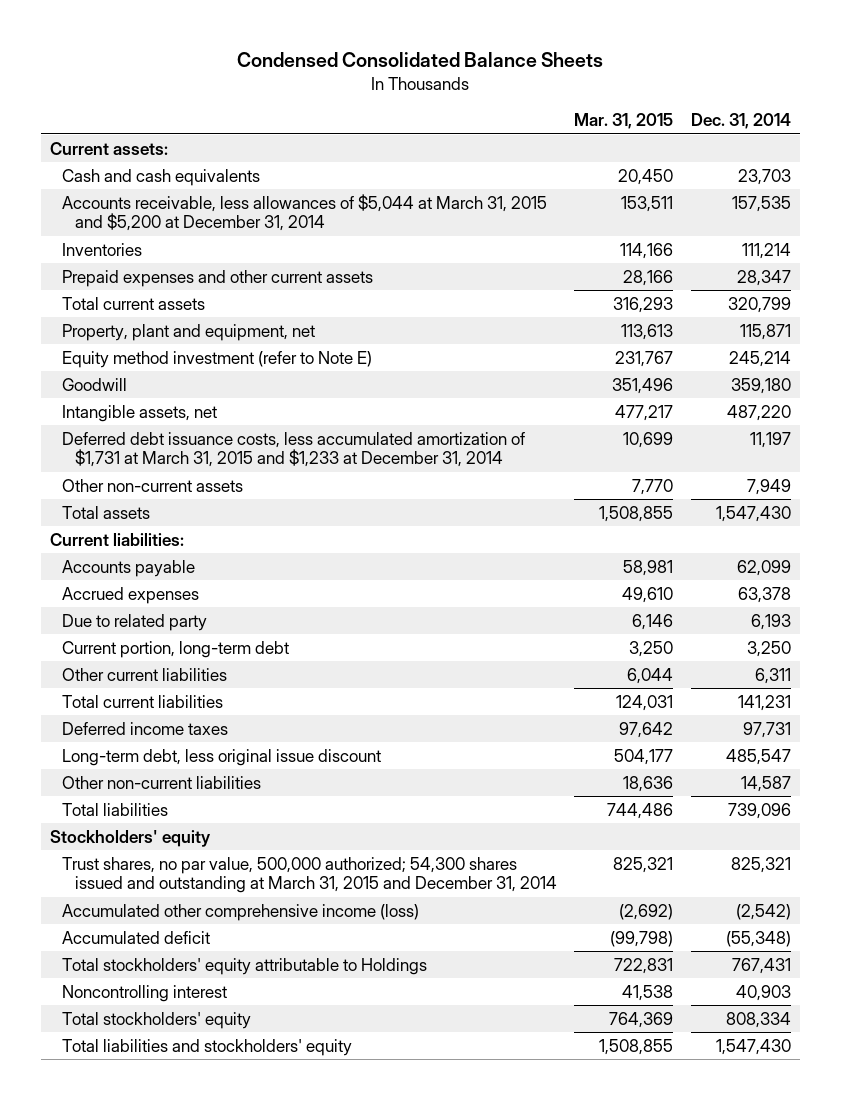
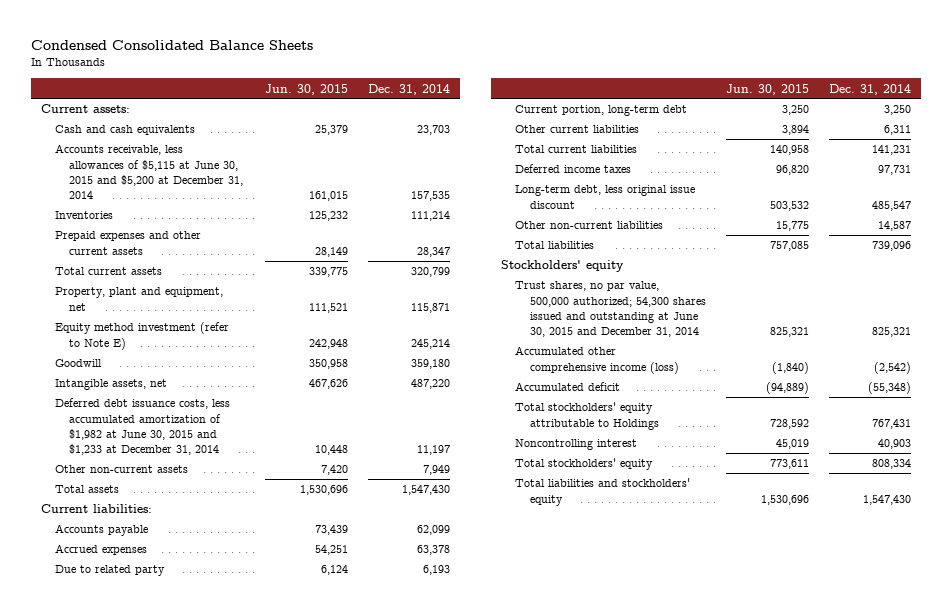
[574,113,674,130] Mar. 31, 2015 -> none
none -> [265,83,349,95] Jun. 30, 2015
[62,193,548,232] Accounts receivable, less allowances of $5,044 at March 31, 2015 and $5,200 at December 31, 2014 -> [55,144,244,200] Accounts receivable, less allowances of $5,115 at June 30, 2015 and $5,200 at December 31, 2014
[62,431,526,468] Deferred debt issuance costs, less accumulated amortization of $1,731 at March 31, 2015 and $1,233 at December 31, 2014 -> [55,398,231,456] Deferred debt issuance costs, less accumulated amortization of $1,982 at June 30, 2015 and $1,233 at December 31, 2014
[62,856,557,894] Trust shares, no par value, 500,000 authorized; 54,300 shares issued and outstanding at March 31, 2015 and December 31, 2014 -> [515,281,706,338] Trust shares, no par value, 500,000 authorized; 54,300 shares issued and outstanding at June 30, 2015 and December 31, 2014

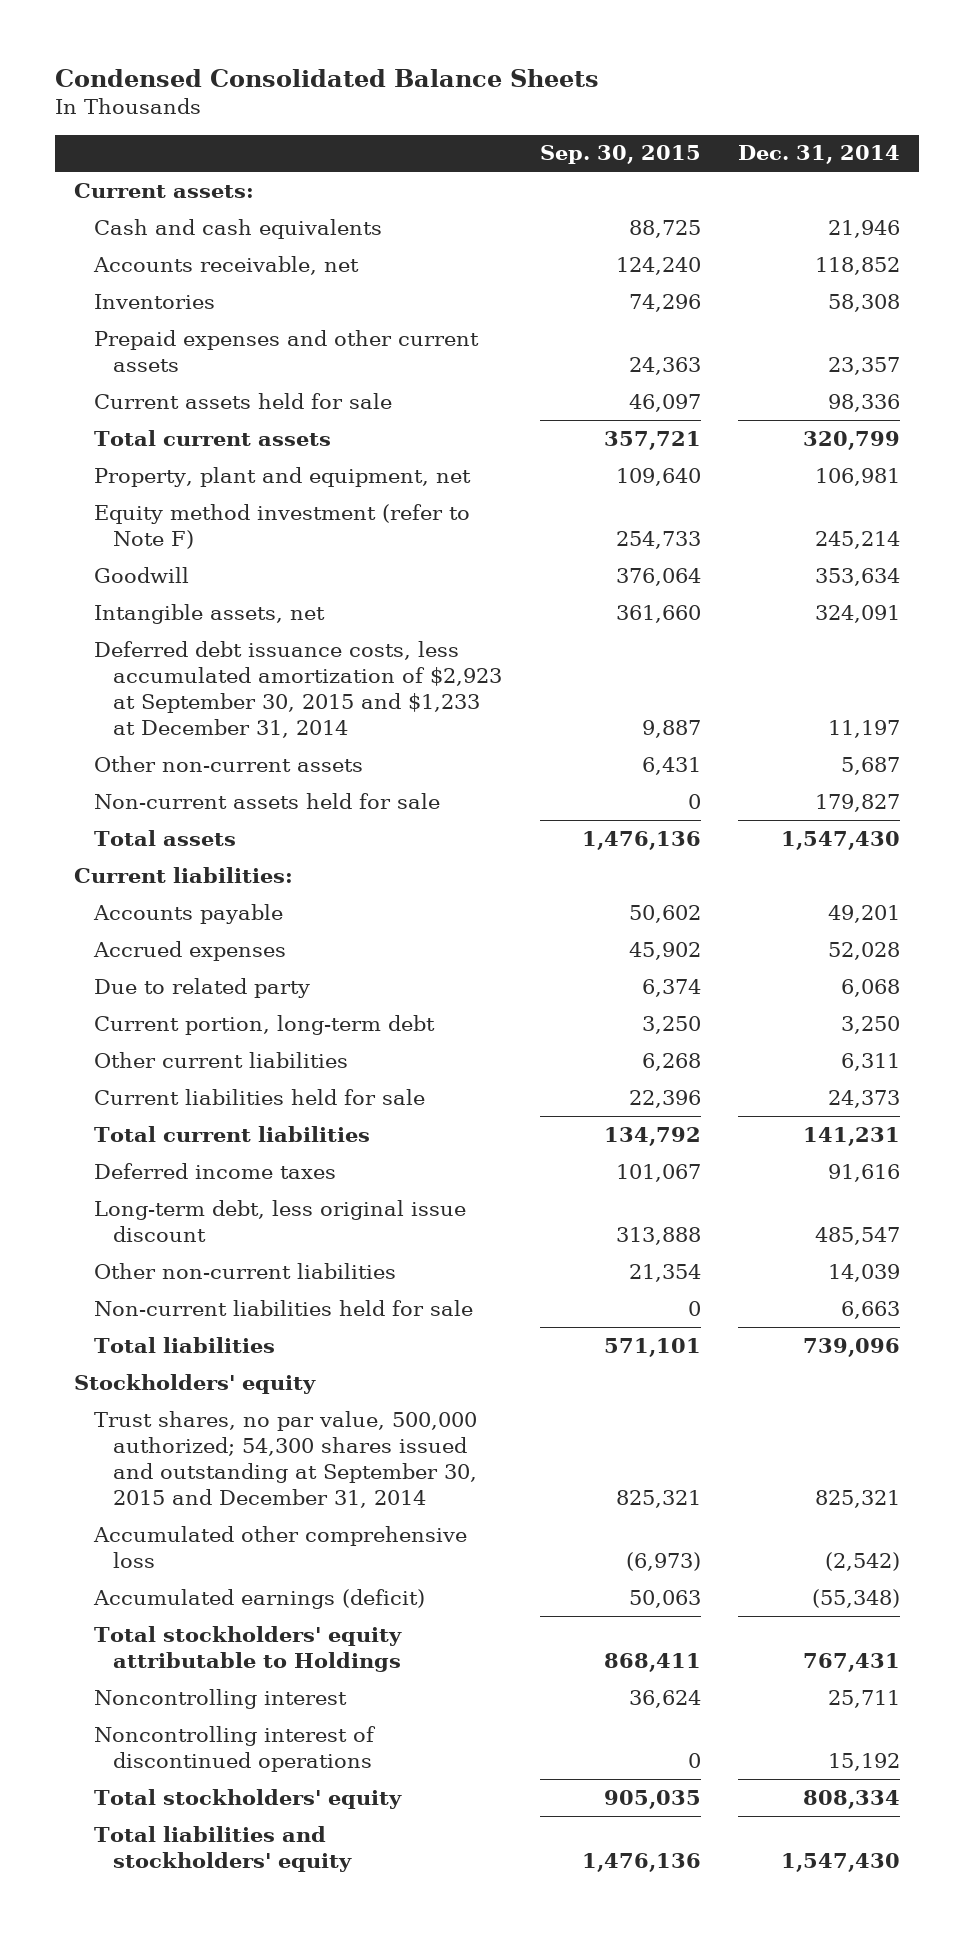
[265,83,349,95] Jun. 30, 2015 -> none
none -> [539,145,701,165] Sep. 30, 2015
[55,144,244,200] Accounts receivable, less allowances of $5,115 at June 30, 2015 and $5,200 at December 31, 2014 -> none
[417,125,451,136] 23,703 -> [828,219,901,238] 21,946
none -> [92,255,359,275] Accounts receivable, net
[411,211,451,222] 111,214 -> [828,293,901,312] 58,308
[417,246,451,257] 28,347 -> [828,356,901,375] 23,357
none -> [93,392,392,409] Current assets held for sale
[411,302,451,313] 115,871 -> [815,467,901,486] 106,981
[55,322,230,350] Equity method investment (refer to Note E) -> [93,503,470,549] Equity method investment (refer to Note F)
[411,359,451,370] 359,180 -> [815,567,901,586] 353,634
[411,379,451,390] 487,220 -> [815,604,901,623] 324,091
[55,398,231,456] Deferred debt issuance costs, less accumulated amortization of $1,982 at June 30, 2015 and $1,233 at December 31, 2014 -> [93,640,502,739] Deferred debt issuance costs, less accumulated amortization of $2,923 at September 30, 2015 and $1,233 at December 31, 2014
[423,465,451,476] 7,949 -> [841,756,901,775] 5,687
none -> [93,792,440,809] Non-current assets held for sale
[417,525,451,536] 62,099 -> [828,904,901,923] 49,201
[417,545,451,556] 63,378 -> [828,941,901,960] 52,028
[423,565,451,576] 6,193 -> [841,978,901,997] 6,068
none -> [93,1088,425,1105] Current liabilities held for sale
[877,165,911,176] 97,731 -> [828,1163,901,1182] 91,616
[877,221,911,232] 14,587 -> [828,1263,901,1282] 14,039
none -> [93,1299,473,1316] Non-current liabilities held for sale
[515,281,706,338] Trust shares, no par value, 500,000 authorized; 54,300 shares issued and outstanding at June 30, 2015 and December 31, 2014 -> [93,1410,477,1509] Trust shares, no par value, 500,000 authorized; 54,300 shares issued and outstanding at September 30, 2015 and December 31, 2014
[515,346,679,374] Accumulated other comprehensive income (loss) -> [92,1525,467,1568] Accumulated other comprehensive loss
[515,382,621,392] Accumulated deficit -> [92,1588,425,1609] Accumulated earnings (deficit)
[877,439,911,450] 40,903 -> [828,1689,901,1708] 25,711
none -> [93,1725,376,1772] Noncontrolling interest of discontinued operations

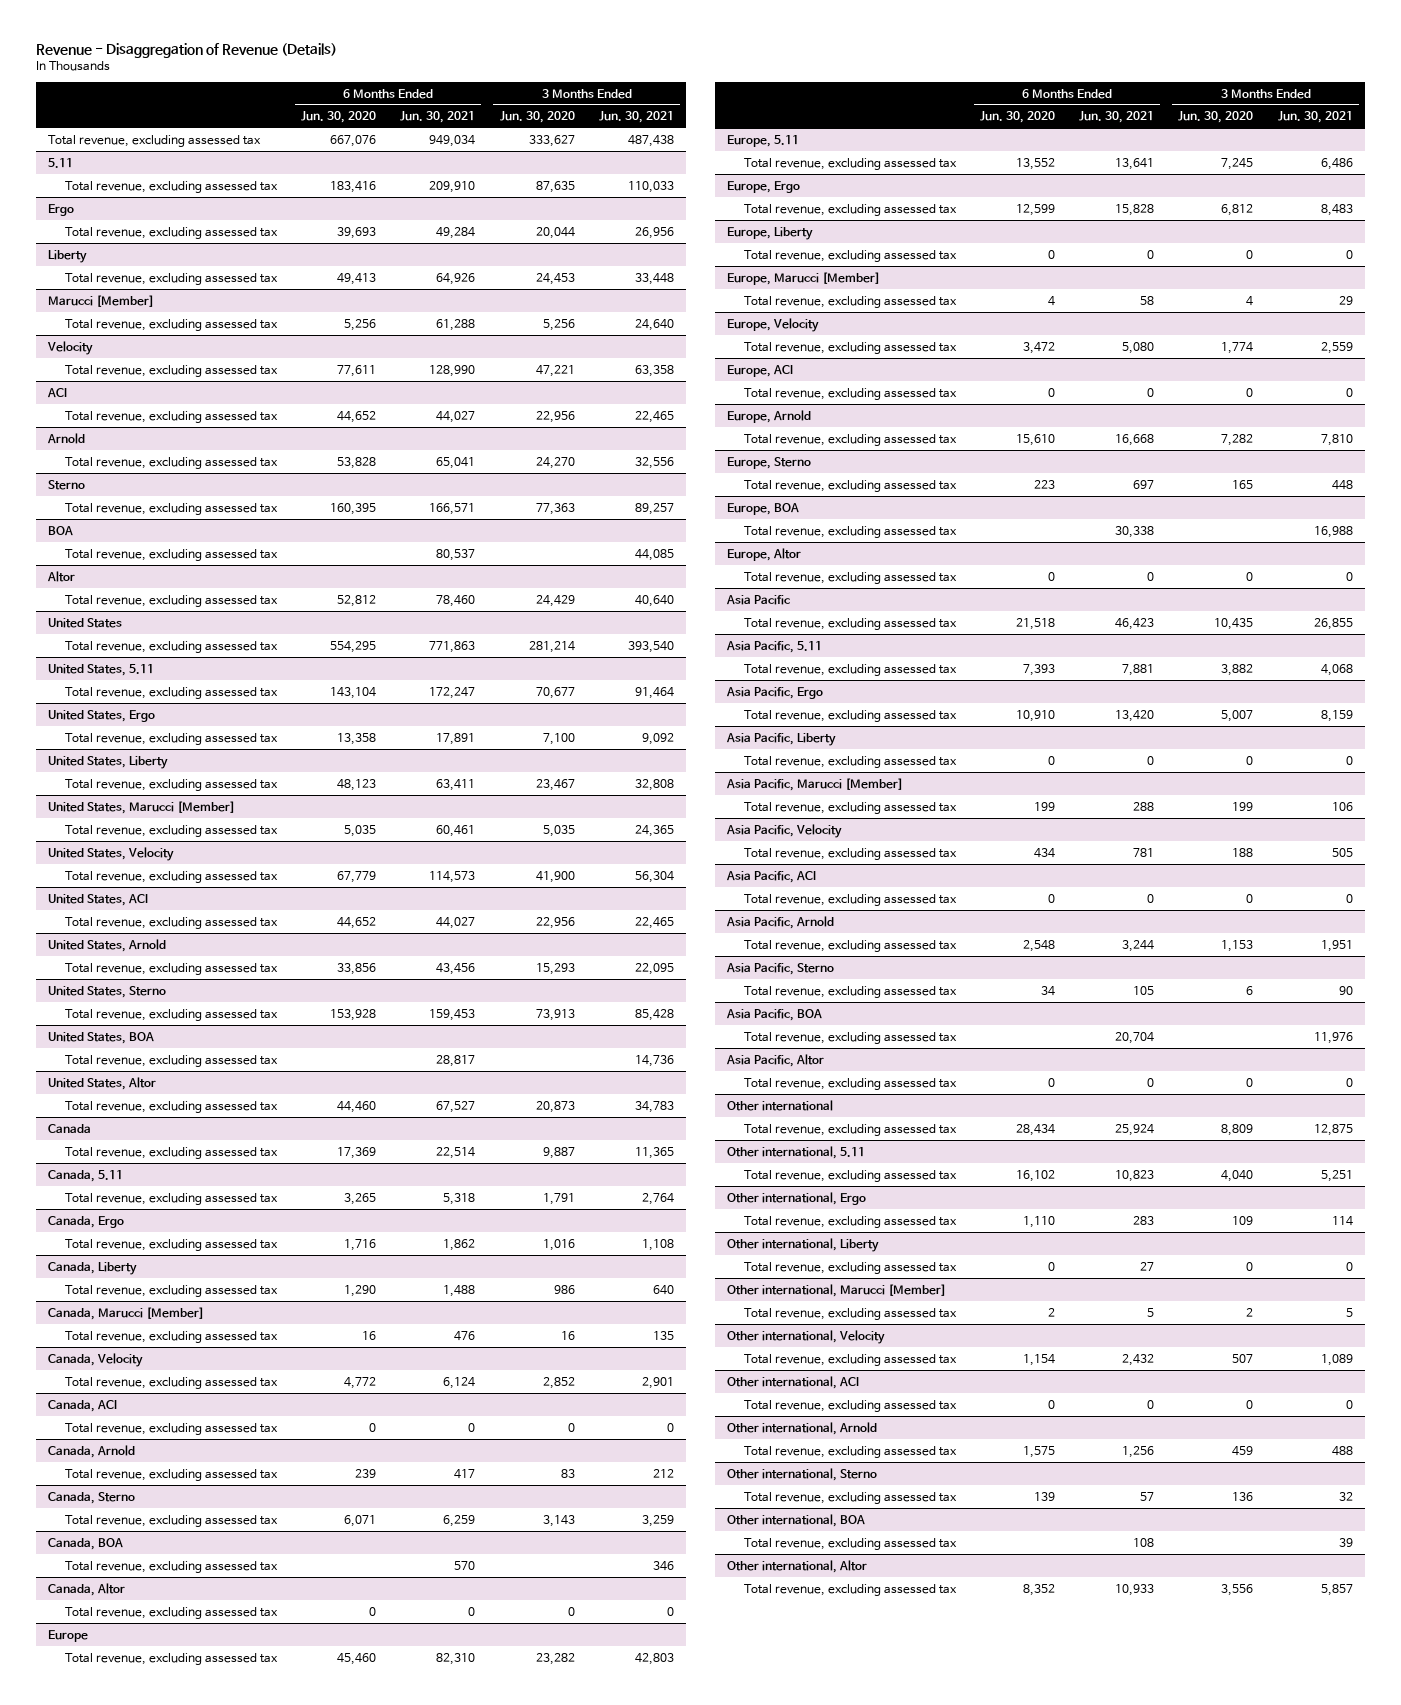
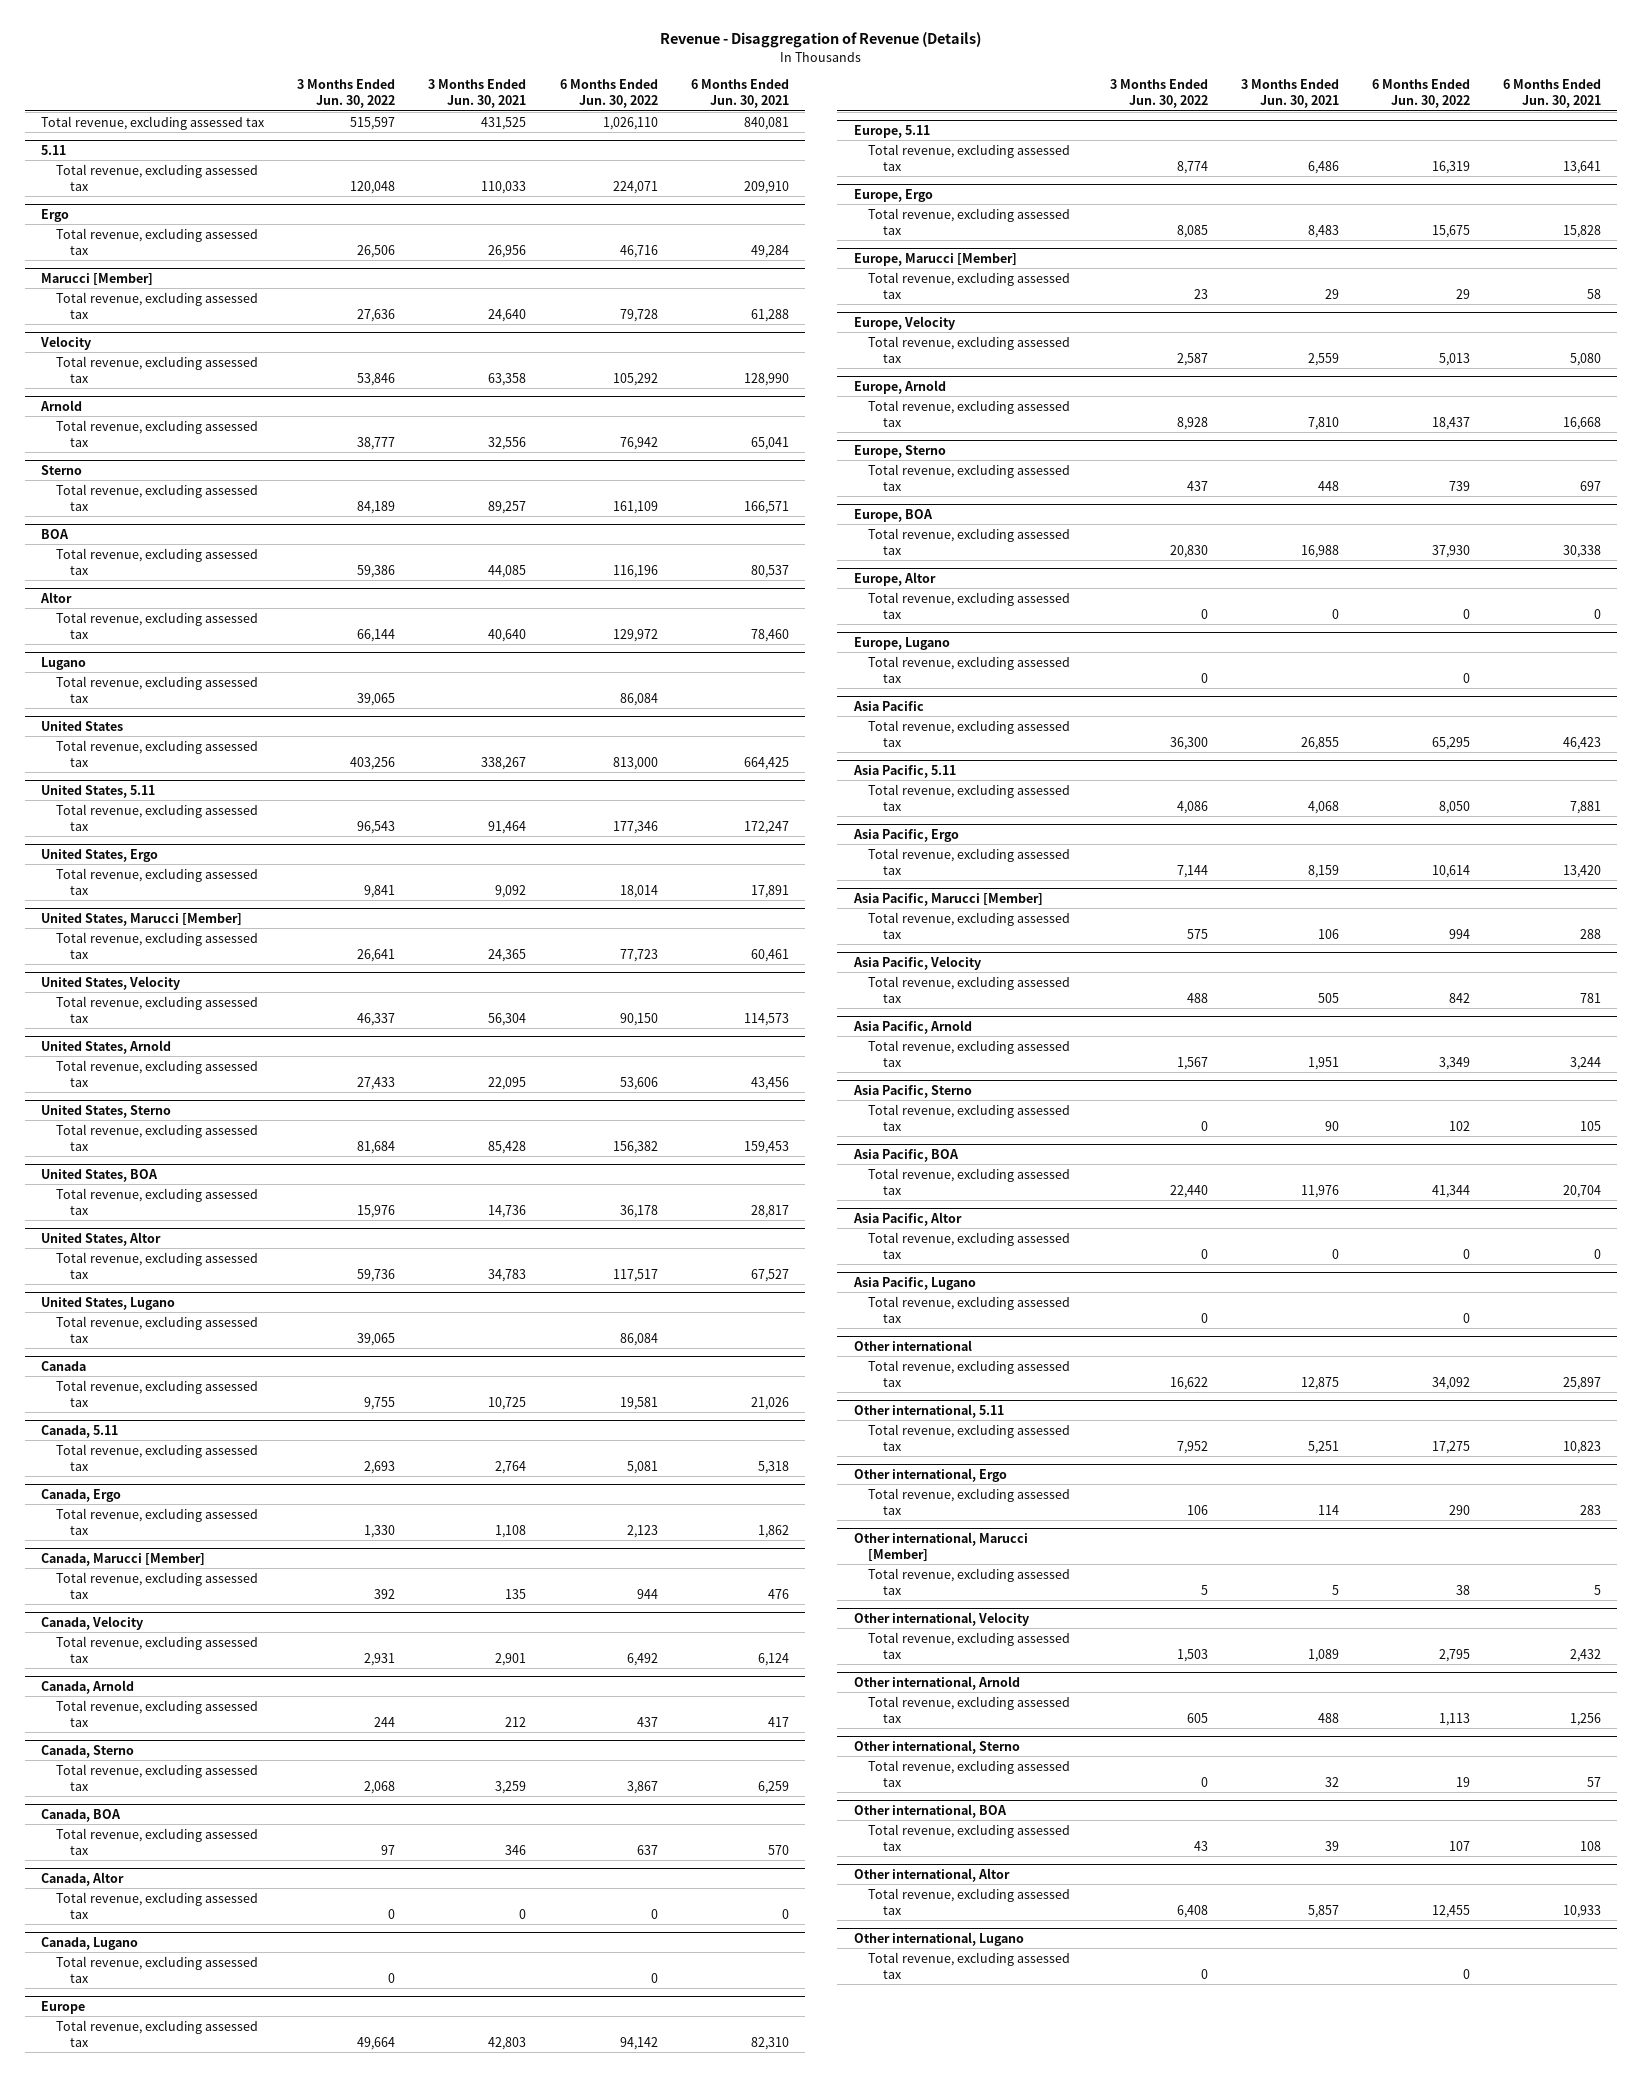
[301,111,377,124] Jun. 30, 2020 -> none
[499,111,575,124] Jun. 30, 2020 -> none
none -> [297,78,396,109] 3 Months Ended Jun. 30, 2022
none -> [559,78,658,109] 6 Months Ended Jun. 30, 2022
[429,134,476,147] 949,034 -> [743,116,789,130] 840,081
[627,134,674,147] 487,438 -> [481,116,527,130] 431,525
[48,249,88,263] Liberty -> none
[64,272,278,285] Total revenue, excluding assessed tax -> none
[47,387,68,398] ACI -> none
[64,410,278,423] Total revenue, excluding assessed tax -> none
none -> [41,656,87,670] Lugano
none -> [55,675,258,703] Total revenue, excluding assessed tax
[429,640,476,653] 771,863 -> [743,756,789,770] 664,425
[627,640,674,653] 393,540 -> [481,756,527,770] 338,267
[48,755,169,769] United States, Liberty -> none
[64,778,278,791] Total revenue, excluding assessed tax -> none
[48,893,149,906] United States, ACI -> none
[64,916,278,929] Total revenue, excluding assessed tax -> none
none -> [41,1296,176,1310] United States, Lugano
none -> [55,1315,258,1343] Total revenue, excluding assessed tax
[436,1146,476,1159] 22,514 -> [750,1396,789,1410] 21,026
[634,1146,674,1159] 11,365 -> [488,1396,527,1410] 10,725
[48,1261,138,1275] Canada, Liberty -> none
[64,1284,278,1297] Total revenue, excluding assessed tax -> none
[48,1399,118,1412] Canada, ACI -> none
[64,1422,278,1435] Total revenue, excluding assessed tax -> none
none -> [41,1936,139,1950] Canada, Lugano
none -> [55,1955,258,1983] Total revenue, excluding assessed tax
[727,226,814,240] Europe, Liberty -> none
[743,249,957,262] Total revenue, excluding assessed tax -> none
[727,364,794,377] Europe, ACI -> none
[743,387,957,400] Total revenue, excluding assessed tax -> none
none -> [853,636,950,650] Europe, Lugano
none -> [868,655,1071,683] Total revenue, excluding assessed tax
[726,732,837,746] Asia Pacific, Liberty -> none
[743,755,957,768] Total revenue, excluding assessed tax -> none
[726,870,817,883] Asia Pacific, ACI -> none
[743,893,957,906] Total revenue, excluding assessed tax -> none
none -> [852,1276,976,1290] Asia Pacific, Lugano
none -> [868,1295,1071,1323] Total revenue, excluding assessed tax
[1115,1123,1155,1136] 25,924 -> [1562,1376,1601,1390] 25,897
[727,1237,880,1252] Other international, Liberty -> none
[743,1261,957,1274] Total revenue, excluding assessed tax -> none
[727,1375,860,1389] Other international, ACI -> none
[743,1399,957,1412] Total revenue, excluding assessed tax -> none
none -> [853,1931,1024,1946] Other international, Lugano
none -> [868,1951,1071,1979] Total revenue, excluding assessed tax

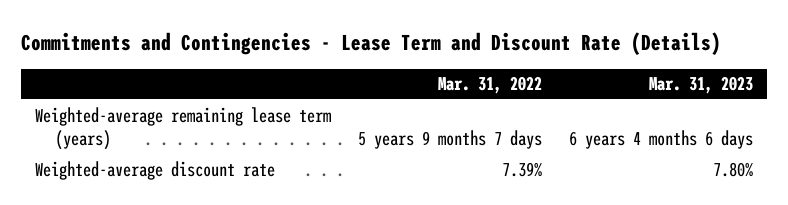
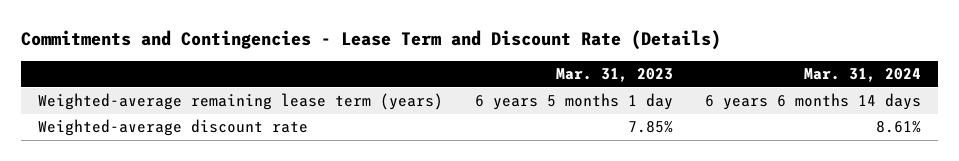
[438,76,543,95] Mar. 31, 2022 -> none
none -> [804,68,922,83] Mar. 31, 2024
[569,130,754,150] 6 years 4 months 6 days -> [474,93,673,111] 6 years 5 months 1 day
[713,161,754,177] 7.80% -> [627,121,673,134] 7.85%

